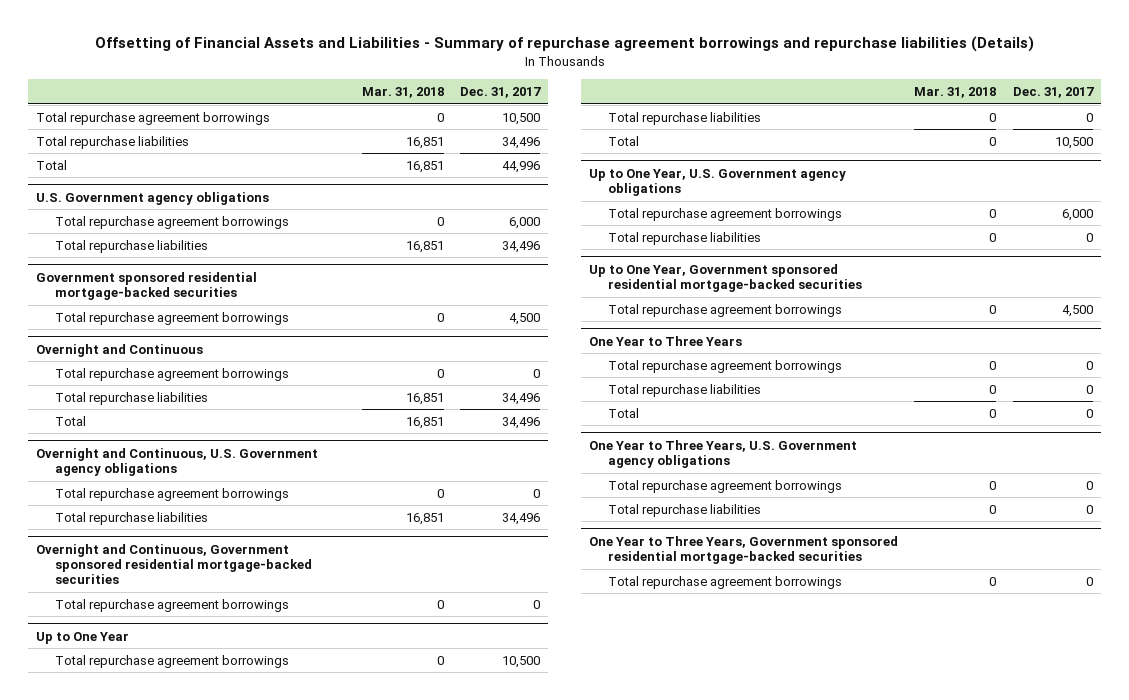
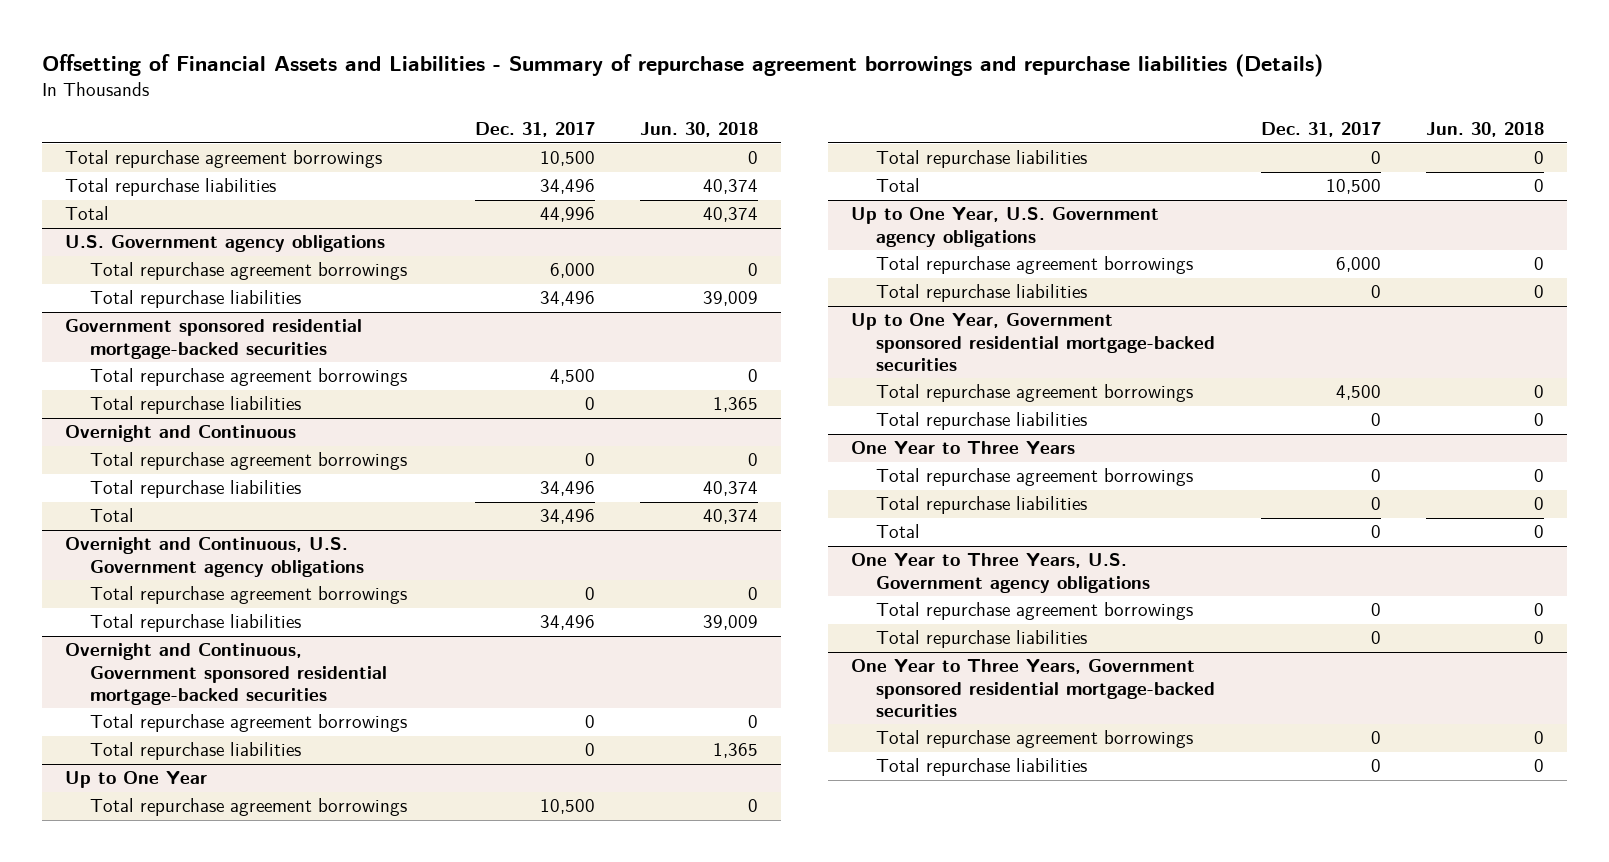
[361,87,444,99] Mar. 31, 2018 -> none
none -> [640,122,759,138] Jun. 30, 2018
none -> [90,396,302,415] Total repurchase liabilities
none -> [90,742,302,761] Total repurchase liabilities
none -> [876,412,1088,431] Total repurchase liabilities
none -> [876,758,1088,777] Total repurchase liabilities

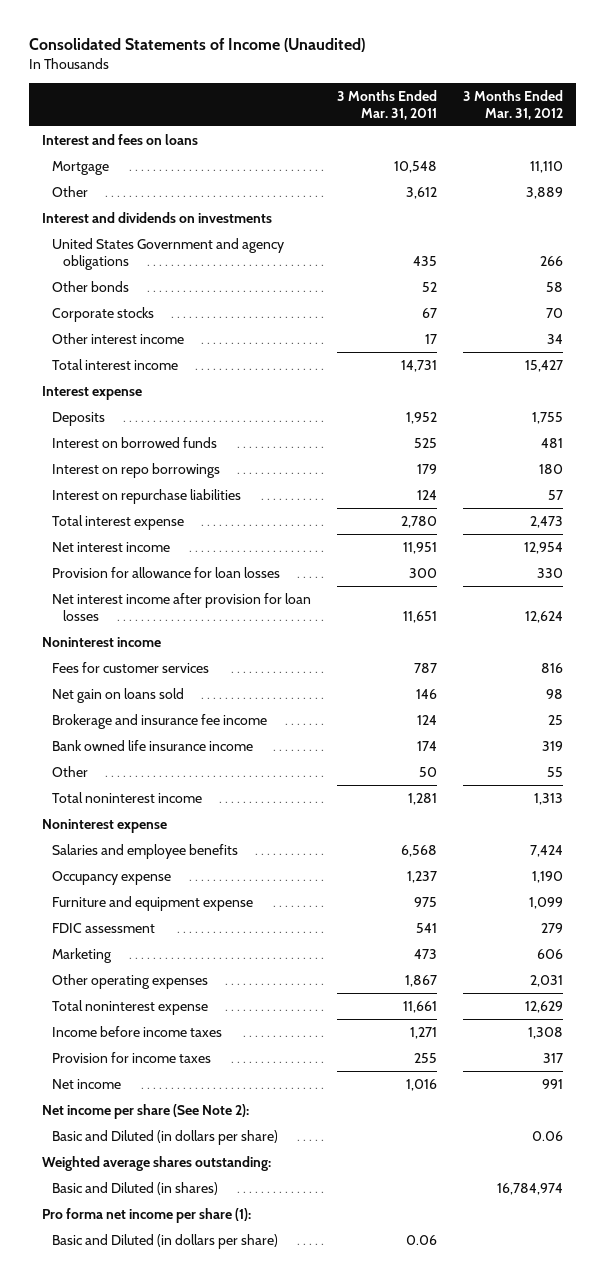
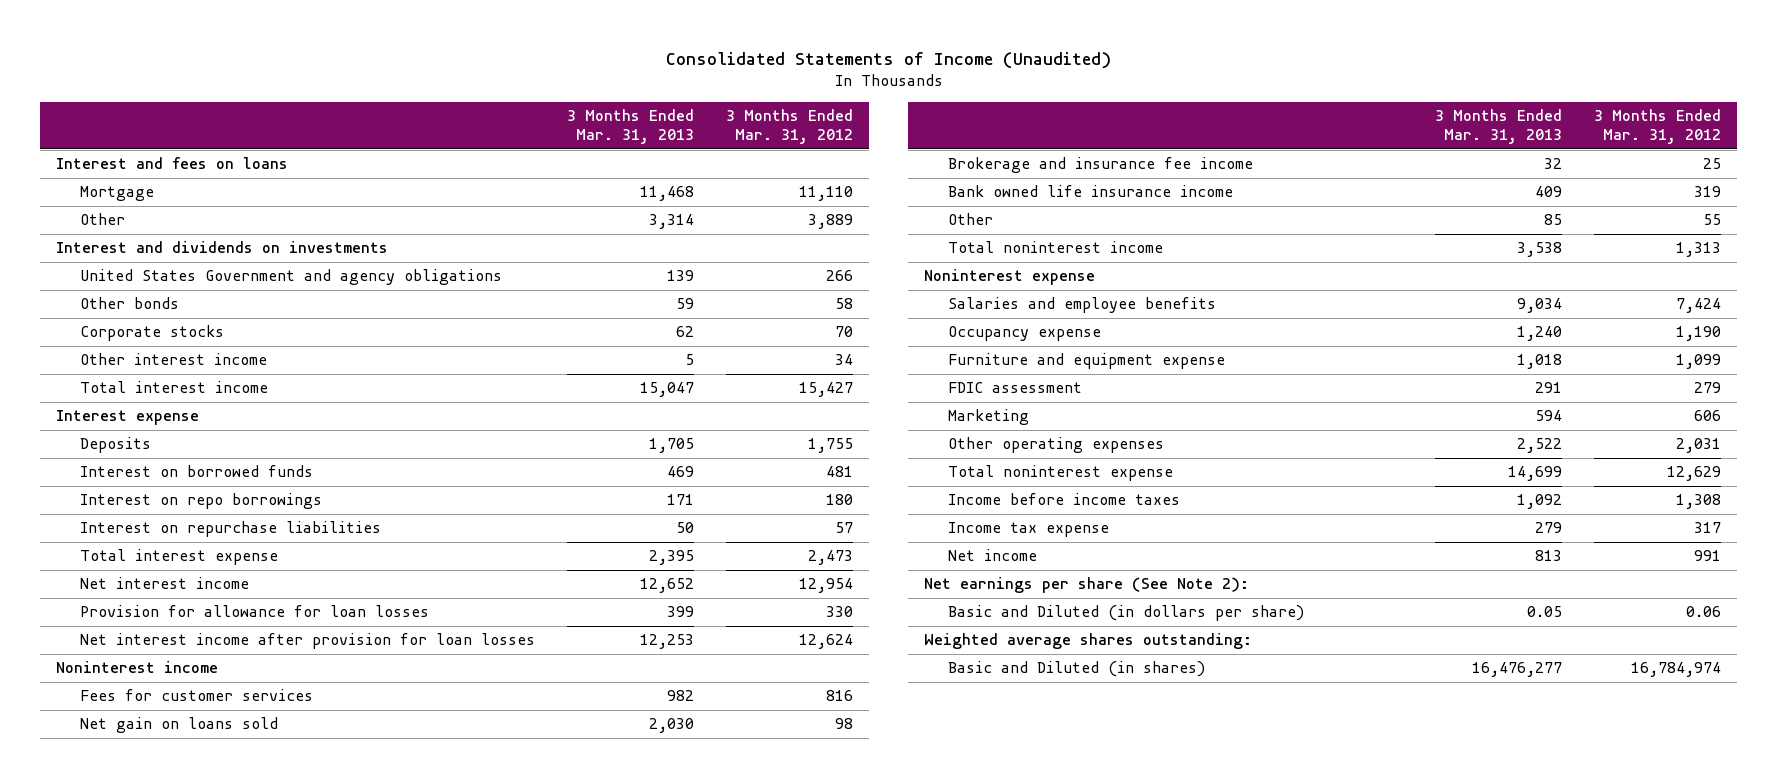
[337,89,438,120] 3 Months Ended Mar. 31, 2011 -> none
none -> [566,109,694,145] 3 Months Ended Mar. 31, 2013
[52,1051,212,1063] Provision for income taxes -> [948,522,1110,538] Income tax expense
[41,1103,249,1119] Net income per share (See Note 2): -> [924,577,1250,594] Net earnings per share (See Note 2):
[41,1207,251,1223] Pro forma net income per share (1): -> none
[52,1233,279,1249] Basic and Diluted (in dollars per share) -> none

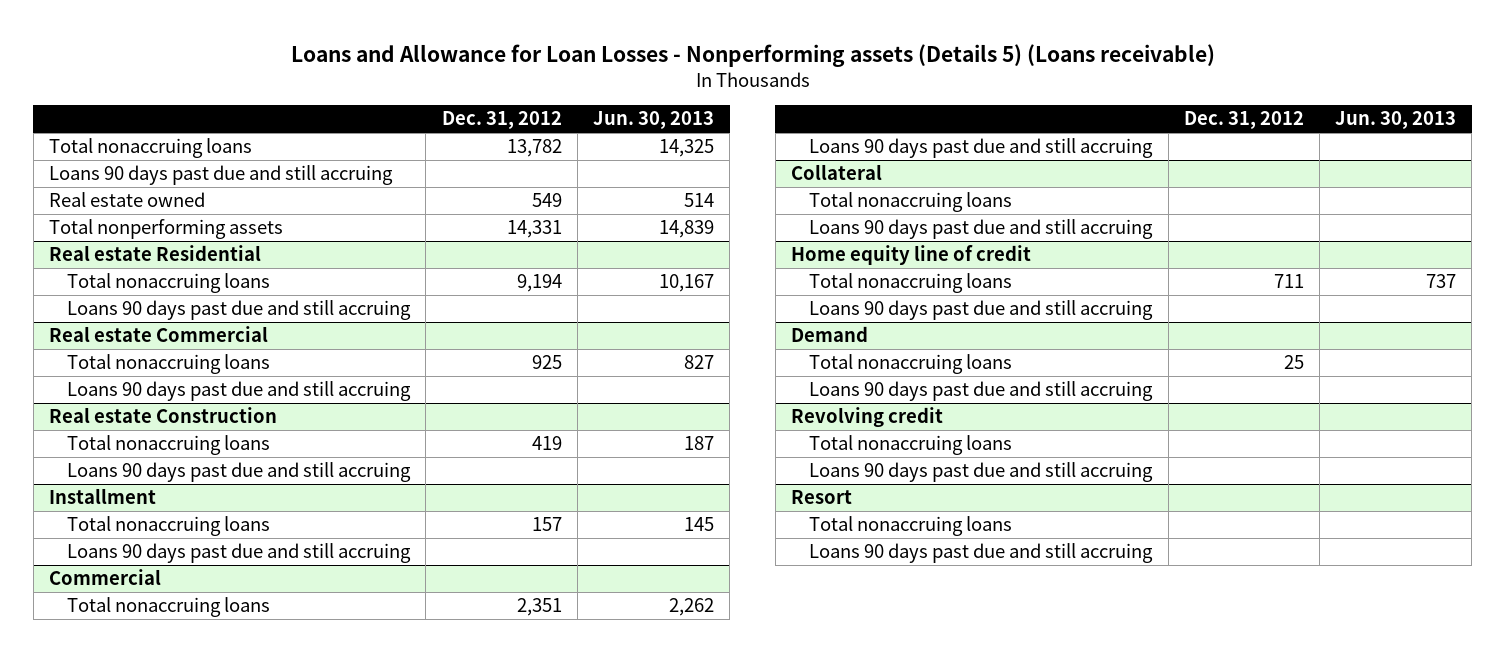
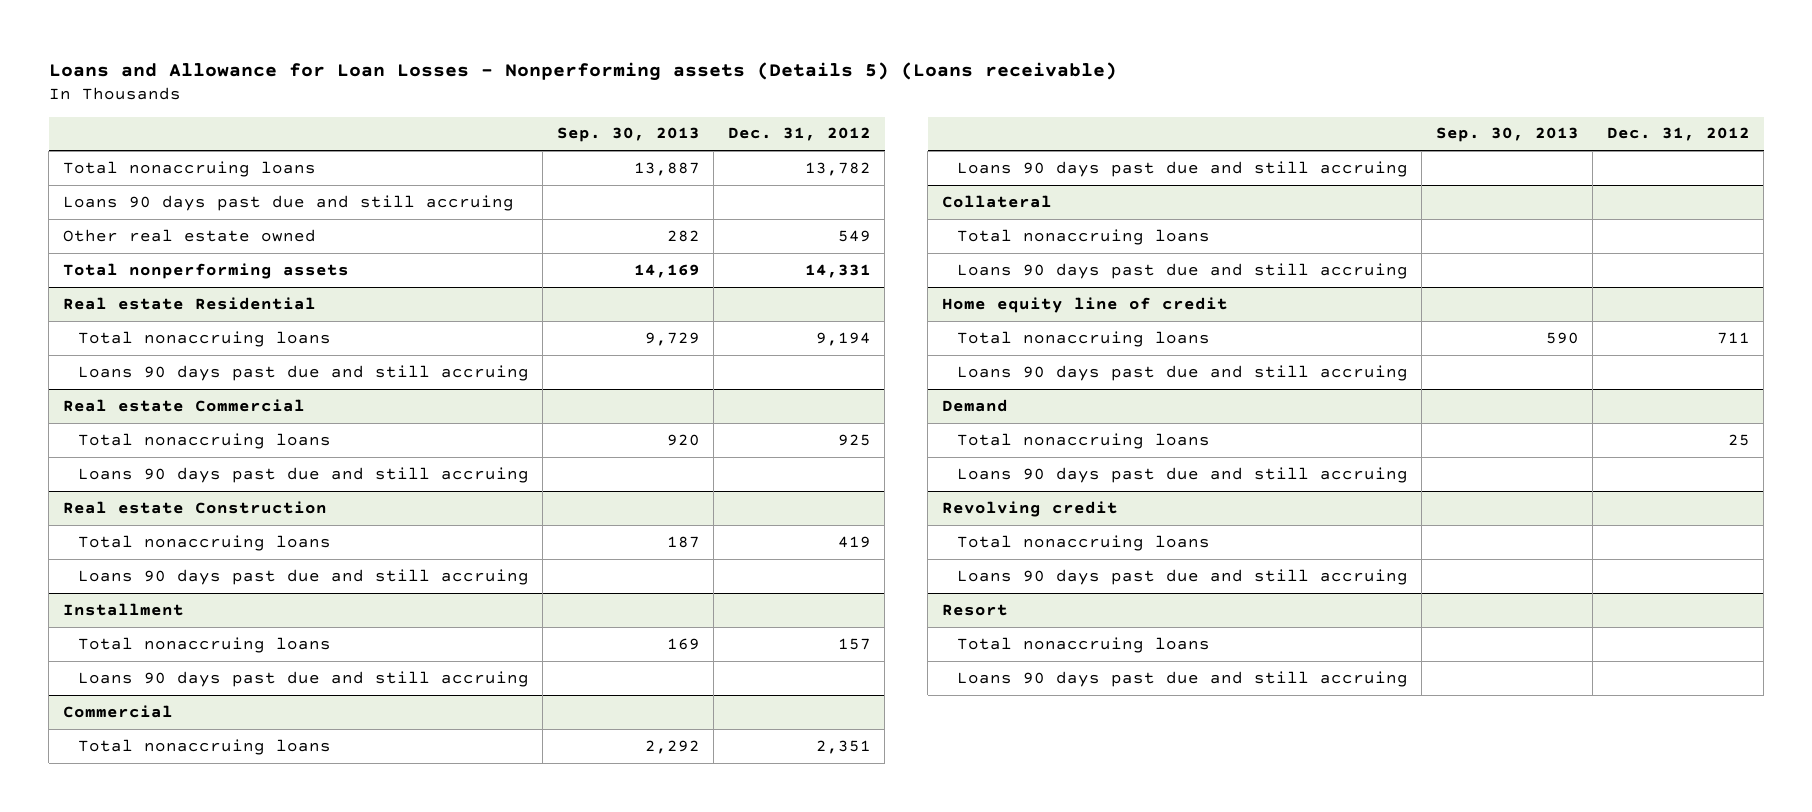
[592,111,714,130] Jun. 30, 2013 -> none
none -> [556,127,700,143] Sep. 30, 2013
[49,192,206,208] Real estate owned -> [62,228,316,242] Other real estate owned

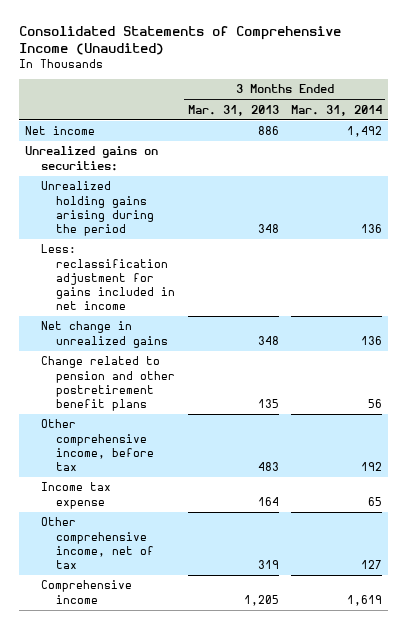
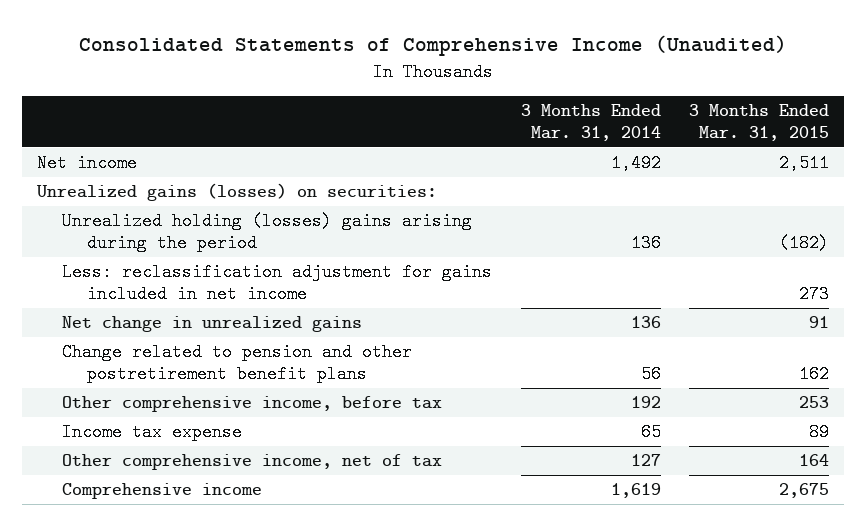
[187,104,279,116] Mar. 31, 2013 -> none
none -> [689,104,830,141] 3 Months Ended Mar. 31, 2015
[25,146,159,171] Unrealized gains on securities: -> [35,183,437,202] Unrealized gains (losses) on securities:
[40,181,155,237] Unrealized holding gains arising during the period -> [61,212,472,253] Unrealized holding (losses) gains arising during the period

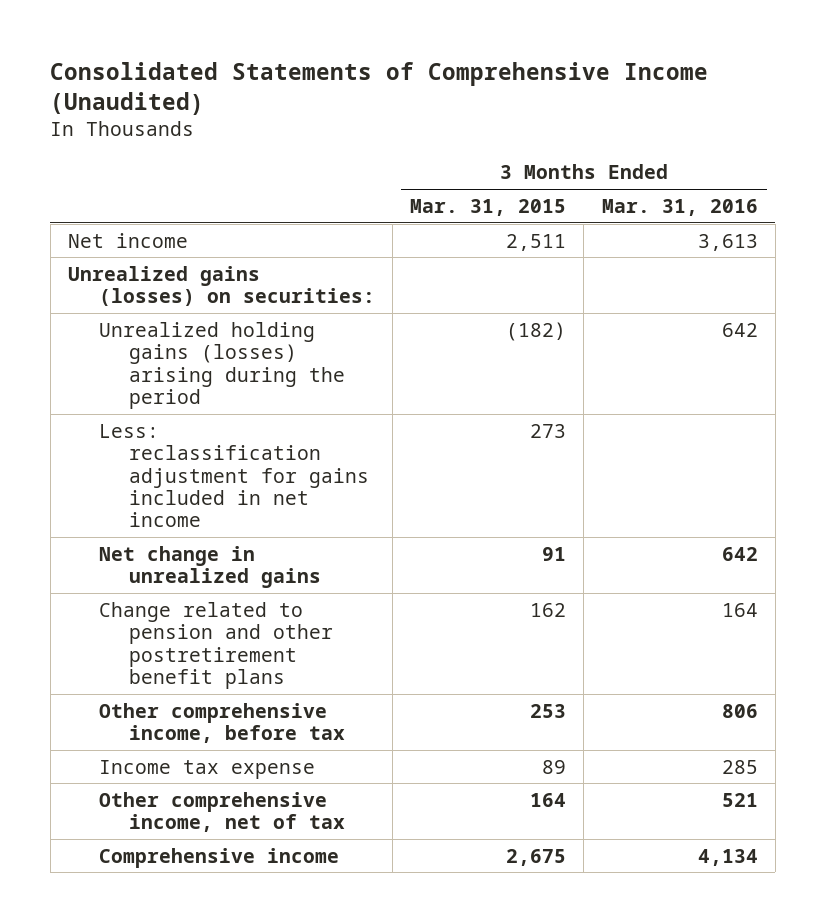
[520,104,661,141] 3 Months Ended Mar. 31, 2014 -> none
none -> [601,198,758,216] Mar. 31, 2016
[61,212,472,253] Unrealized holding (losses) gains arising during the period -> [98,321,346,409] Unrealized holding gains (losses) arising during the period

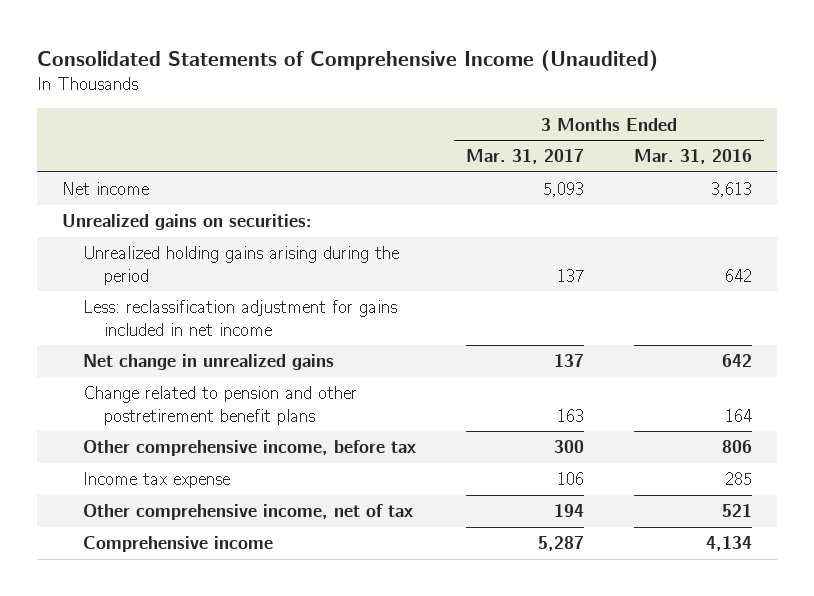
[410,198,567,216] Mar. 31, 2015 -> none
none -> [466,149,585,165] Mar. 31, 2017
[67,265,375,307] Unrealized gains (losses) on securities: -> [62,214,313,231] Unrealized gains on securities:
[98,321,346,409] Unrealized holding gains (losses) arising during the period -> [83,246,400,285] Unrealized holding gains arising during the period

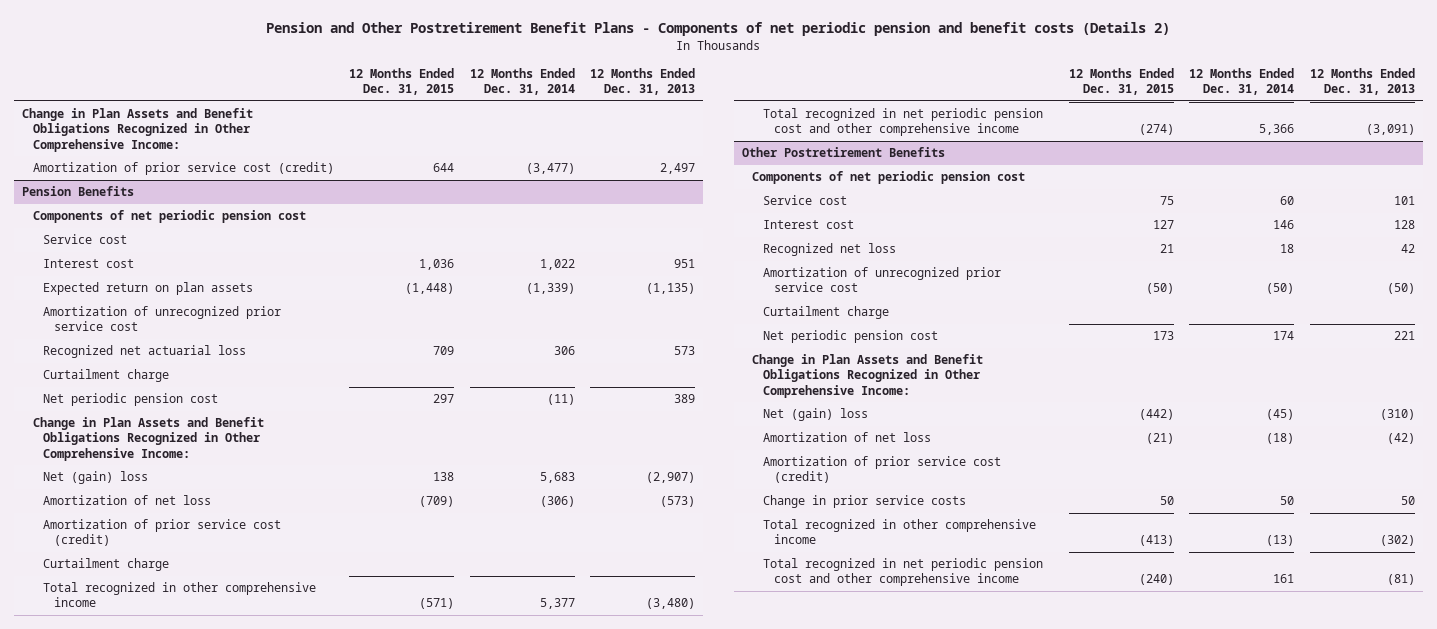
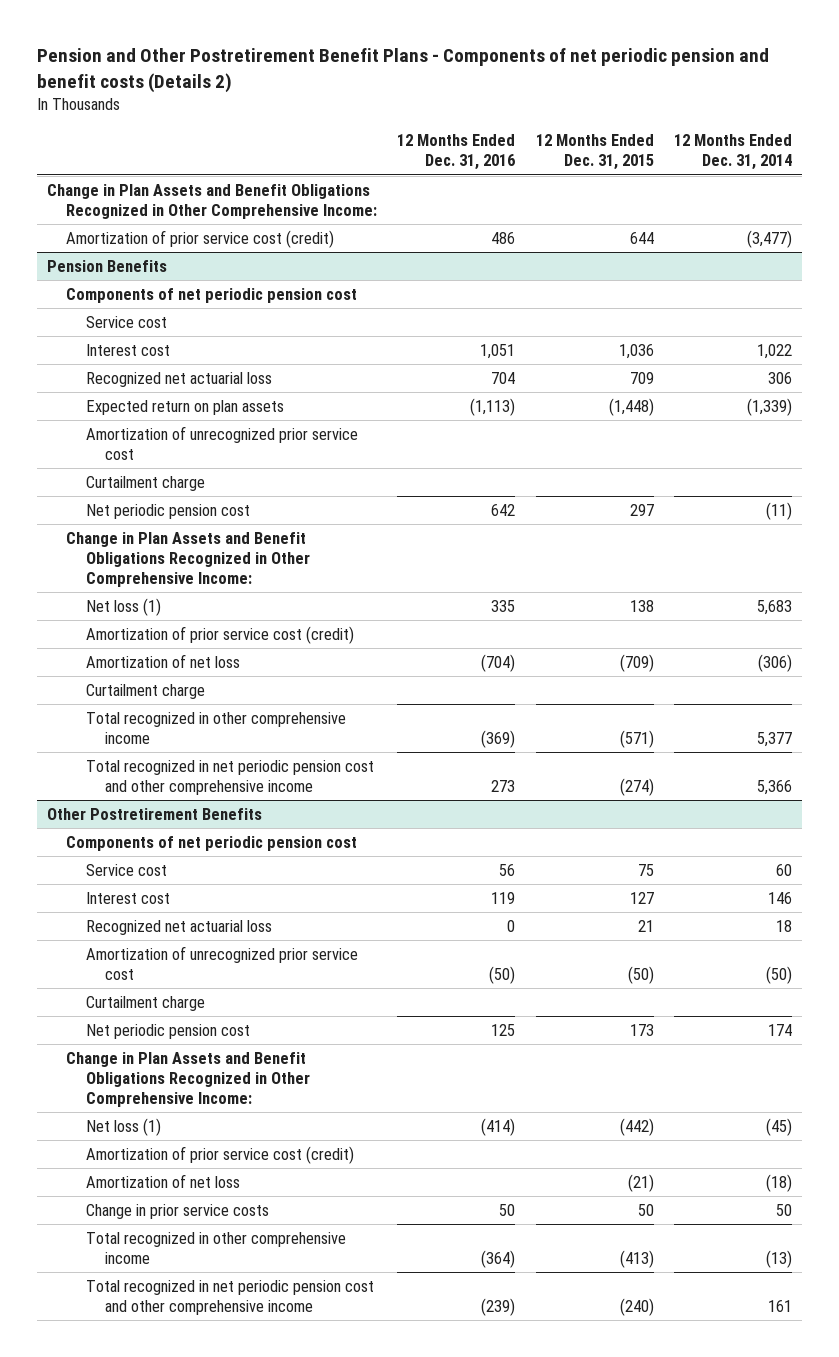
[590,68,696,96] 12 Months Ended Dec. 31, 2013 -> none
none -> [397,134,516,171] 12 Months Ended Dec. 31, 2016
[43,345,247,359] Recognized net actuarial loss -> [85,371,272,387] Recognized net actuarial loss
[43,471,149,485] Net (gain) loss -> [85,597,161,616] Net loss (1)
[43,495,212,506] Amortization of net loss -> [85,653,240,668] Amortization of net loss
[763,243,897,257] Recognized net loss -> [85,919,272,935] Recognized net actuarial loss
[763,408,869,422] Net (gain) loss -> [85,1117,161,1136] Net loss (1)
[763,432,932,443] Amortization of net loss -> [85,1173,240,1188] Amortization of net loss

